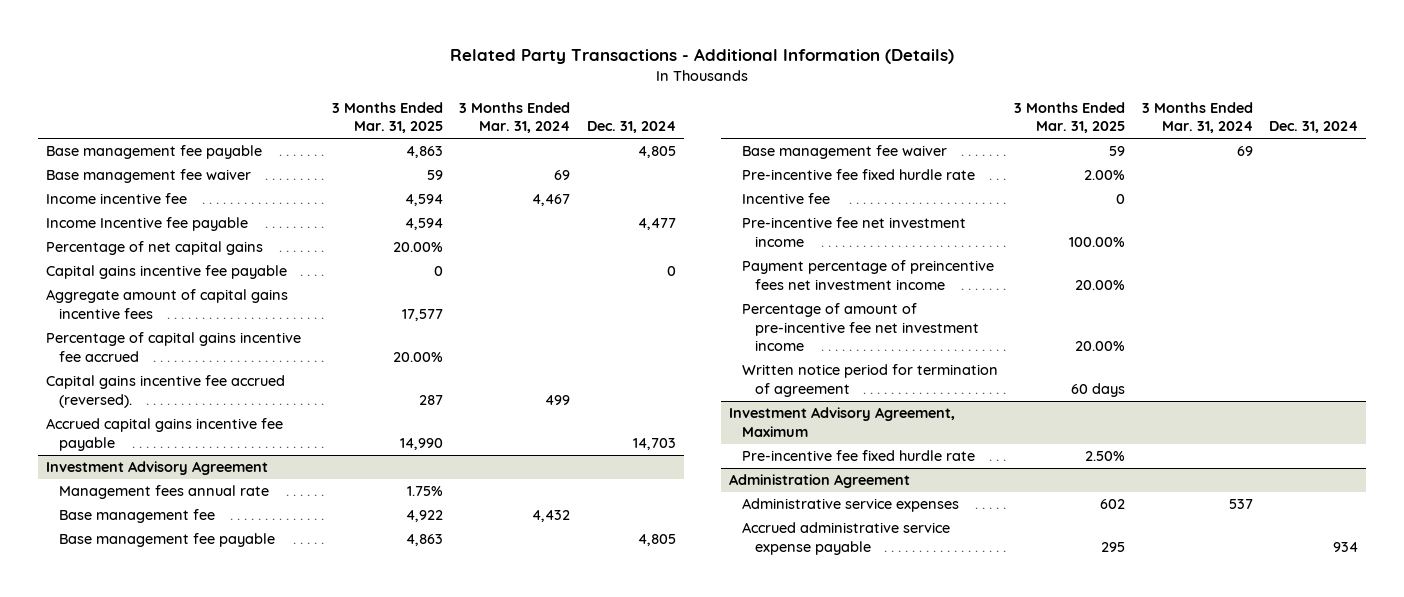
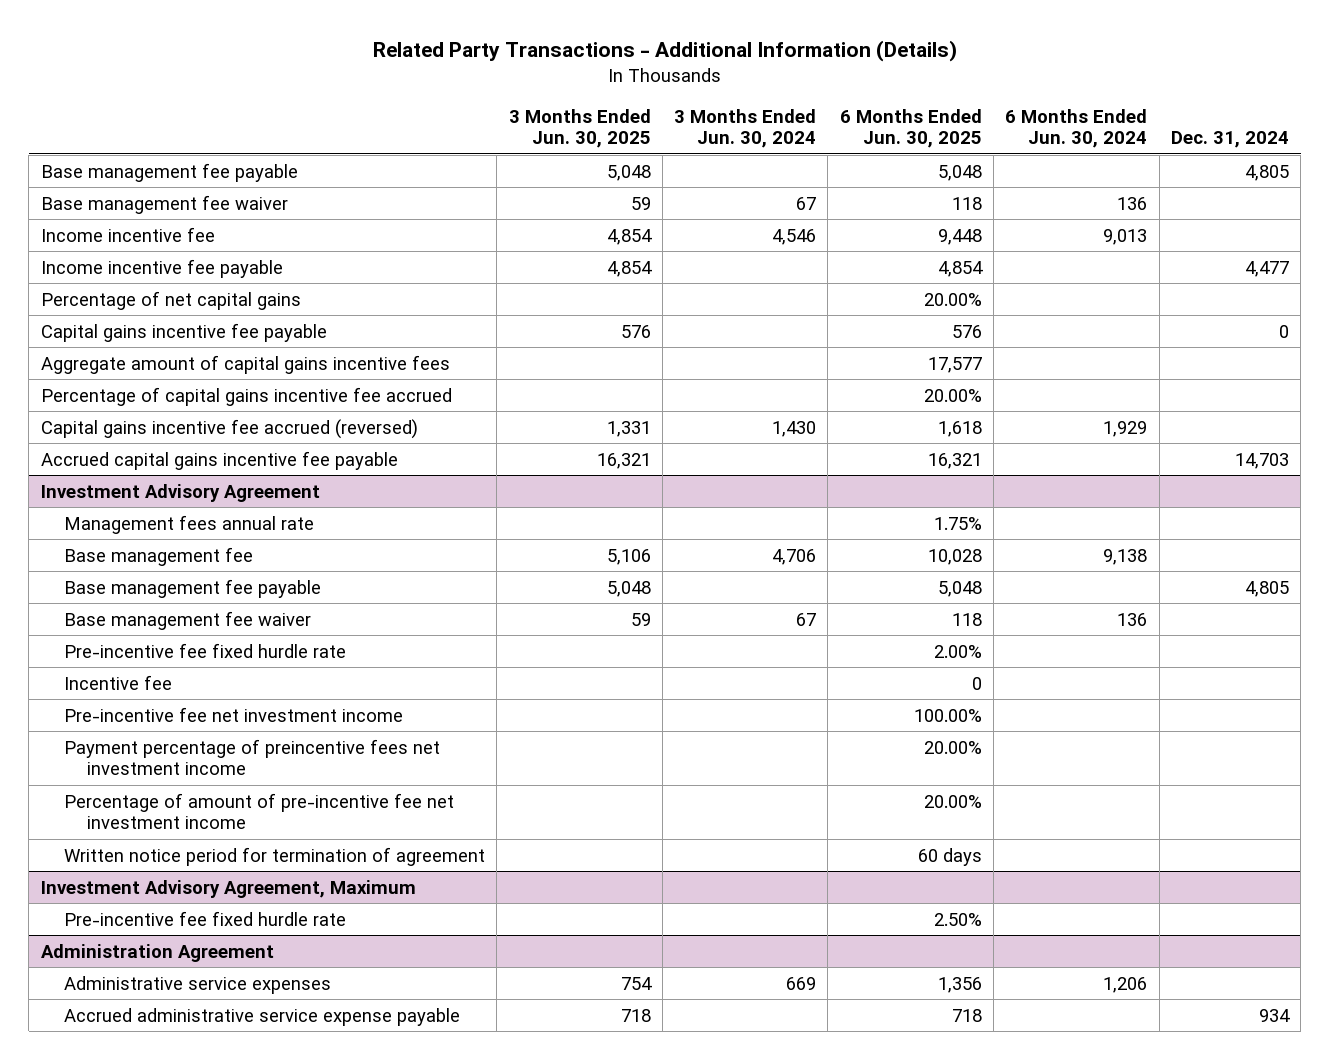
[331,102,443,134] 3 Months Ended Mar. 31, 2025 -> none
[459,102,571,134] 3 Months Ended Mar. 31, 2024 -> none
none -> [508,108,651,149] 3 Months Ended Jun. 30, 2025
none -> [674,108,817,149] 3 Months Ended Jun. 30, 2024
none -> [839,108,982,149] 6 Months Ended Jun. 30, 2025
none -> [1005,108,1148,149] 6 Months Ended Jun. 30, 2024
[46,217,249,232] Income Incentive fee payable -> [40,258,283,278] Income incentive fee payable
[46,375,286,408] Capital gains incentive fee accrued (reversed). -> [40,418,418,439] Capital gains incentive fee accrued (reversed)

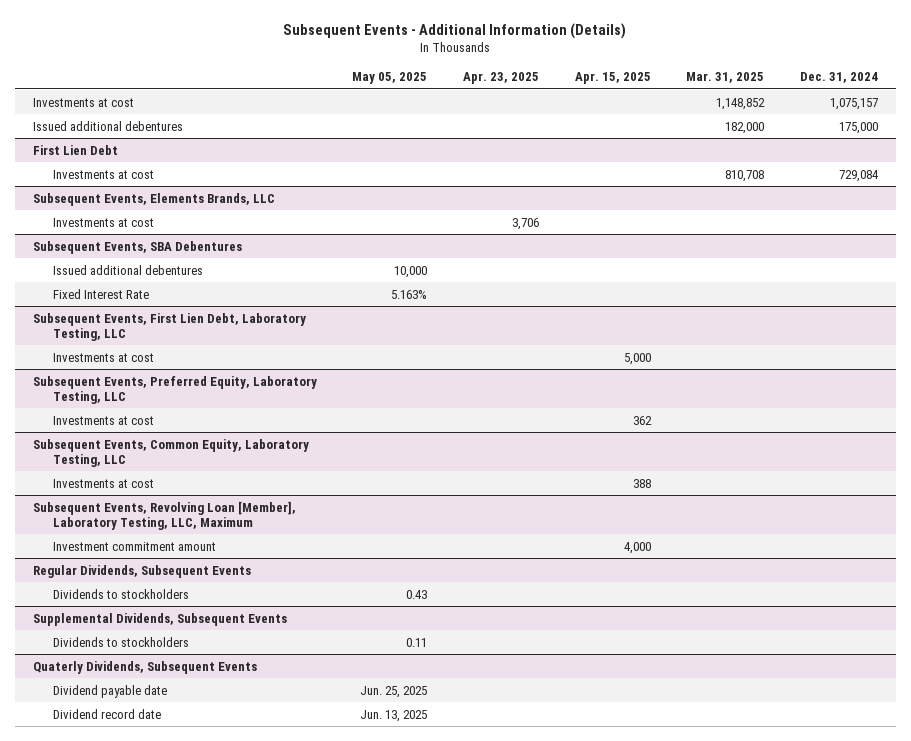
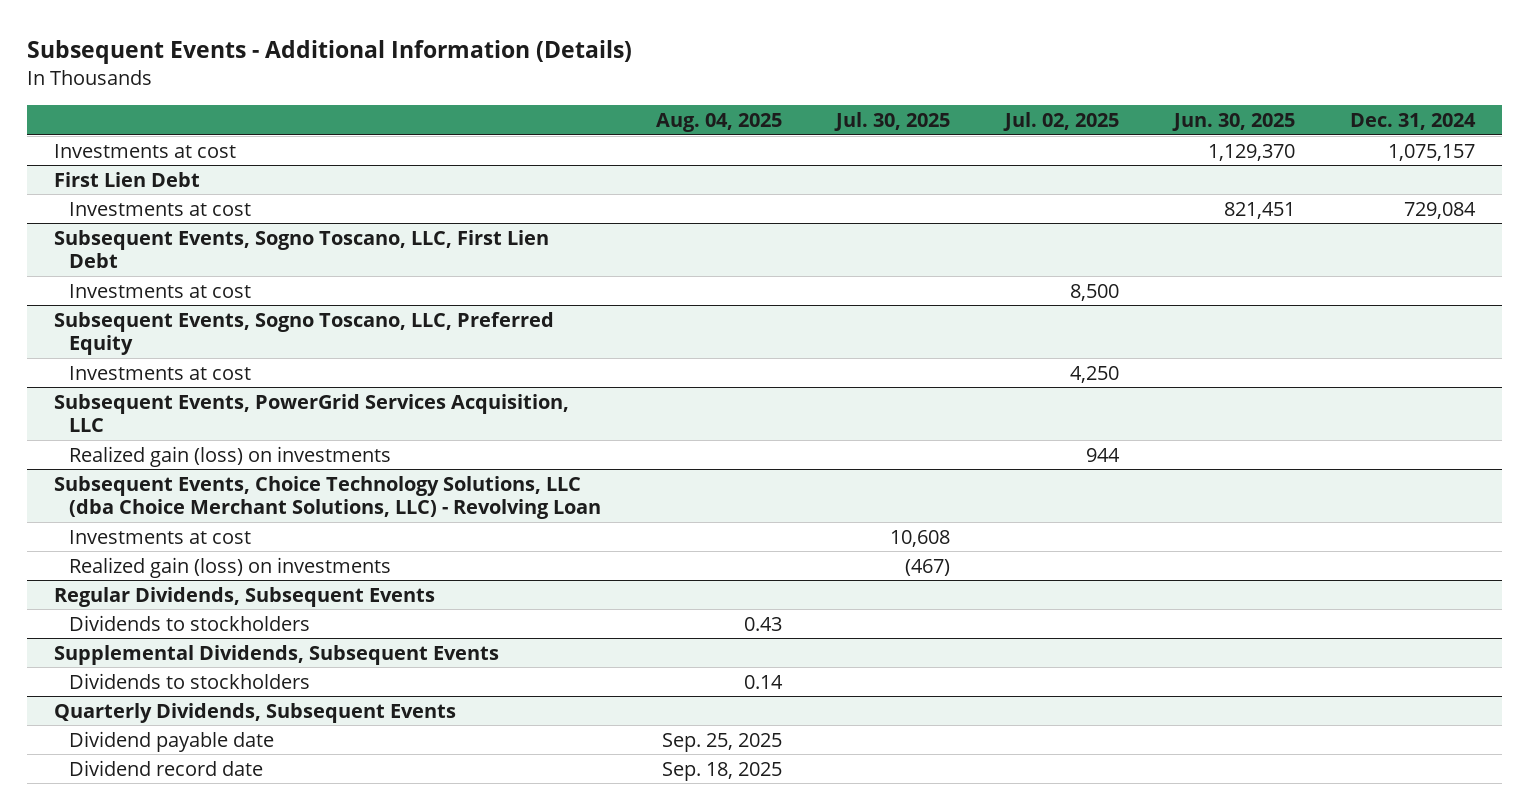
[352,72,428,85] May 05, 2025 -> none
[463,72,540,85] Apr. 23, 2025 -> none
[574,72,651,85] Apr. 15, 2025 -> none
[686,72,765,84] Mar. 31, 2025 -> none
none -> [655,112,782,132] Aug. 04, 2025
none -> [834,111,951,131] Jul. 30, 2025
none -> [1003,111,1120,131] Jul. 02, 2025
none -> [1171,112,1295,131] Jun. 30, 2025
[32,120,183,131] Issued additional debentures -> none
[32,192,275,206] Subsequent Events, Elements Brands, LLC -> none
[52,217,154,227] Investments at cost -> none
[32,240,242,254] Subsequent Events, SBA Debentures -> none
[52,264,203,275] Issued additional debentures -> none
[52,288,149,299] Fixed Interest Rate -> none
[32,312,306,341] Subsequent Events, First Lien Debt, Laboratory Testing, LLC -> [54,229,550,269] Subsequent Events, Sogno Toscano, LLC, First Lien Debt
[32,375,317,404] Subsequent Events, Preferred Equity, Laboratory Testing, LLC -> [54,311,555,356] Subsequent Events, Sogno Toscano, LLC, Preferred Equity
[32,438,309,467] Subsequent Events, Common Equity, Laboratory Testing, LLC -> none
[52,478,154,488] Investments at cost -> none
[32,500,296,530] Subsequent Events, Revolving Loan [Member], Laboratory Testing, LLC, Maximum -> none
[52,541,216,551] Investment commitment amount -> none
none -> [54,393,570,433] Subsequent Events, PowerGrid Services Acquisition, LLC
none -> [69,445,392,467] Realized gain (loss) on investments
none -> [54,475,602,520] Subsequent Events, Choice Technology Solutions, LLC (dba Choice Merchant Solutions, LLC) - Revolving Loan
none -> [69,529,252,544] Investments at cost
none -> [69,556,392,578] Realized gain (loss) on investments
[32,660,257,674] Quaterly Dividends, Subsequent Events -> [54,702,457,723] Quarterly Dividends, Subsequent Events

